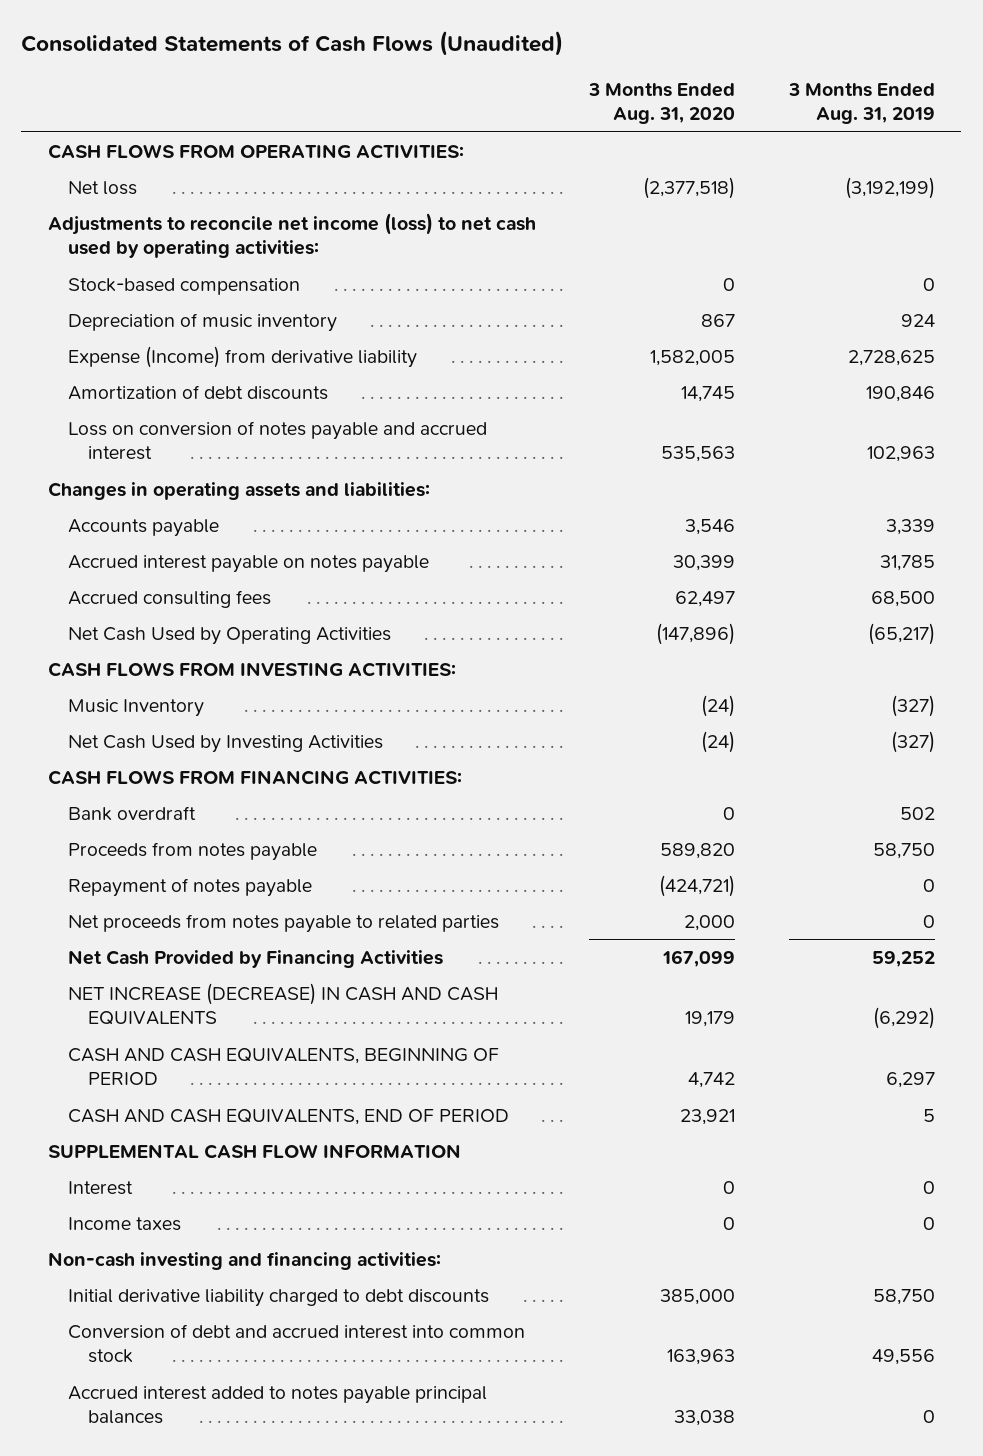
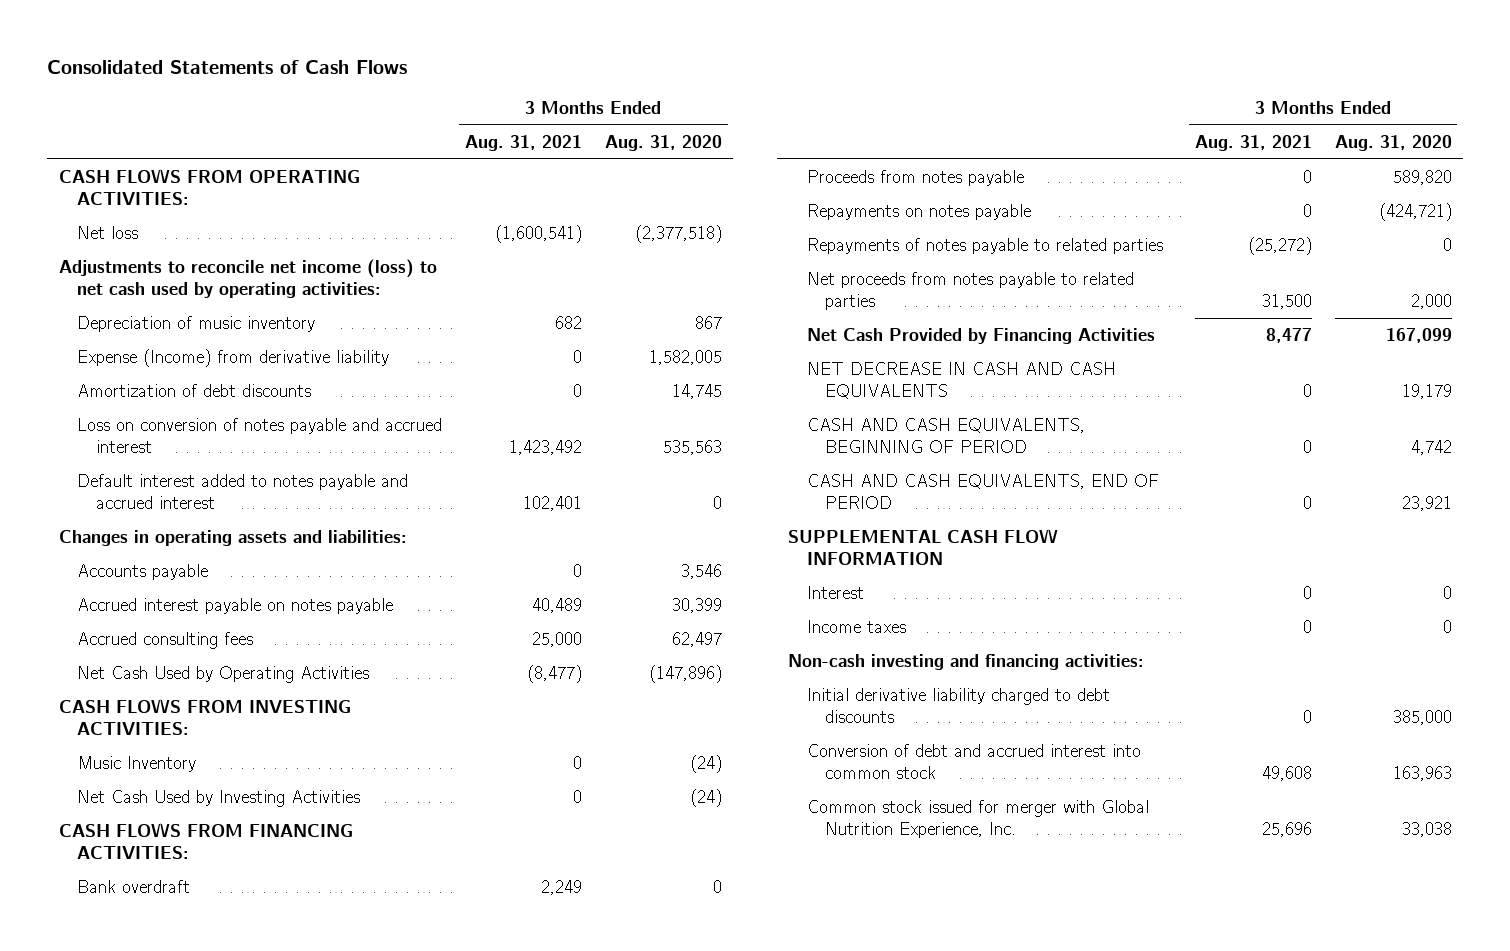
[21,31,564,57] Consolidated Statements of Cash Flows (Unaudited) -> [47,60,408,75] Consolidated Statements of Cash Flows
[787,82,935,124] 3 Months Ended Aug. 31, 2019 -> none
none -> [465,134,583,151] Aug. 31, 2021
[67,277,300,295] Stock-based compensation -> none
none -> [77,473,409,509] Default interest added to notes payable and accrued interest
[67,877,312,897] Repayment of notes payable -> [806,203,1031,220] Repayments on notes payable
none -> [806,237,1163,254] Repayments of notes payable to related parties
[67,982,498,1026] NET INCREASE (DECREASE) IN CASH AND CASH EQUIVALENTS -> [806,361,1116,399] NET DECREASE IN CASH AND CASH EQUIVALENTS
[67,1385,487,1425] Accrued interest added to notes payable principal balances -> [806,799,1149,838] Common stock issued for merger with Global Nutrition Experience, Inc.

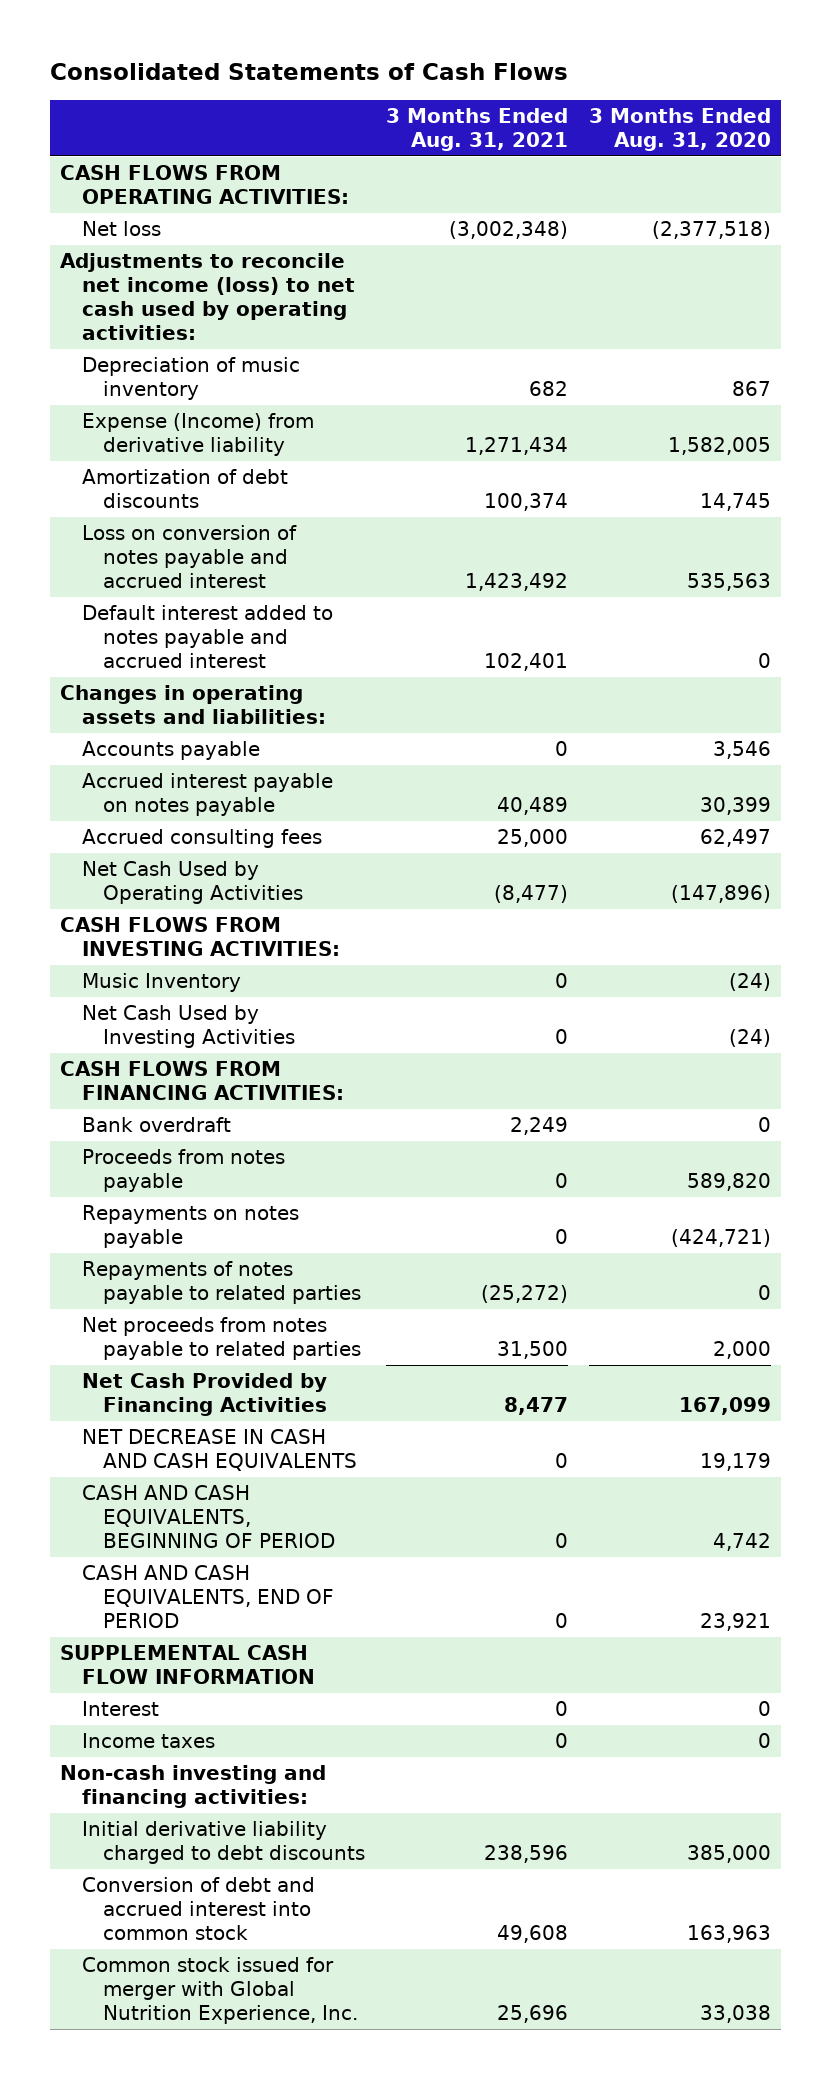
[495,224,583,243] (1,600,541) -> [448,221,568,240] (3,002,348)
[573,349,583,363] 0 -> [464,437,568,456] 1,271,434
[573,383,583,397] 0 -> [483,493,568,512] 100,374
[1302,709,1312,723] 0 -> [483,1845,568,1864] 238,596

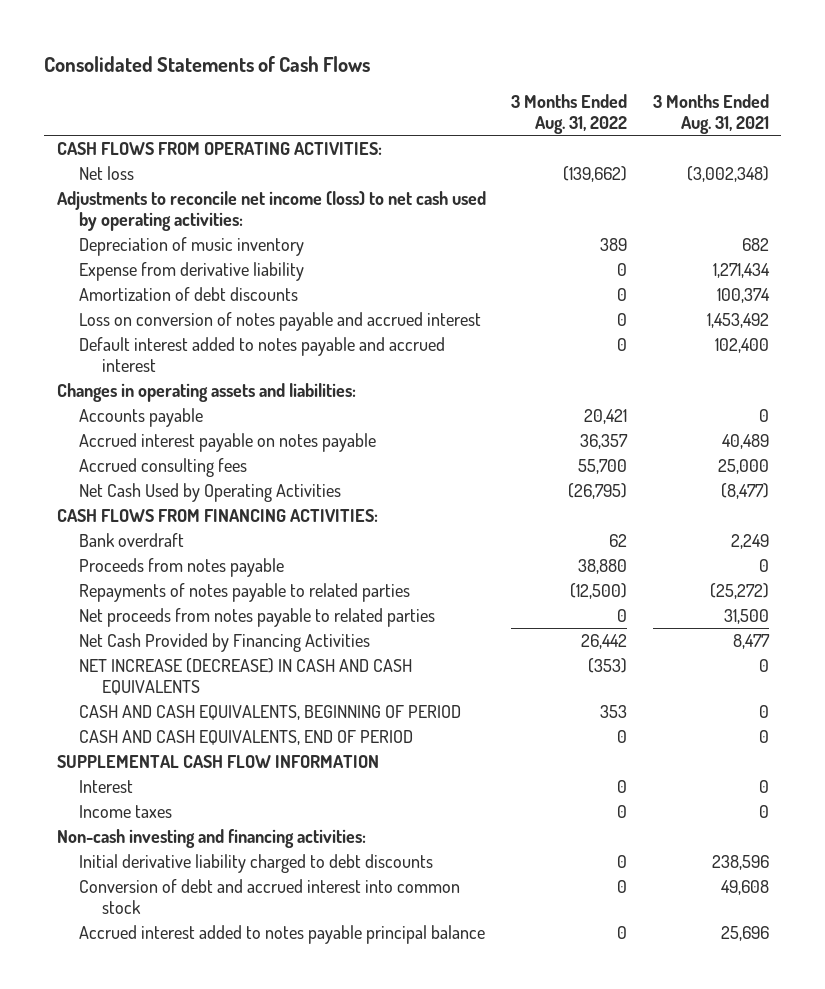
[588,107,771,151] 3 Months Ended Aug. 31, 2020 -> none
none -> [511,94,628,135] 3 Months Ended Aug. 31, 2022
[81,413,314,457] Expense (Income) from derivative liability -> [79,262,305,282] Expense from derivative liability
[464,573,568,592] 1,423,492 -> [706,313,769,329] 1,453,492
[483,653,568,672] 102,401 -> [714,338,769,354] 102,400
[60,917,340,957] CASH FLOWS FROM INVESTING ACTIVITIES: -> none
[81,973,241,993] Music Inventory -> none
[81,1005,295,1049] Net Cash Used by Investing Activities -> none
[81,1205,299,1249] Repayments on notes payable -> none
[81,1429,357,1472] NET DECREASE IN CASH AND CASH EQUIVALENTS -> [79,658,413,695] NET INCREASE (DECREASE) IN CASH AND CASH EQUIVALENTS
[81,1957,358,2025] Common stock issued for merger with Global Nutrition Experience, Inc. -> [79,925,486,945] Accrued interest added to notes payable principal balance

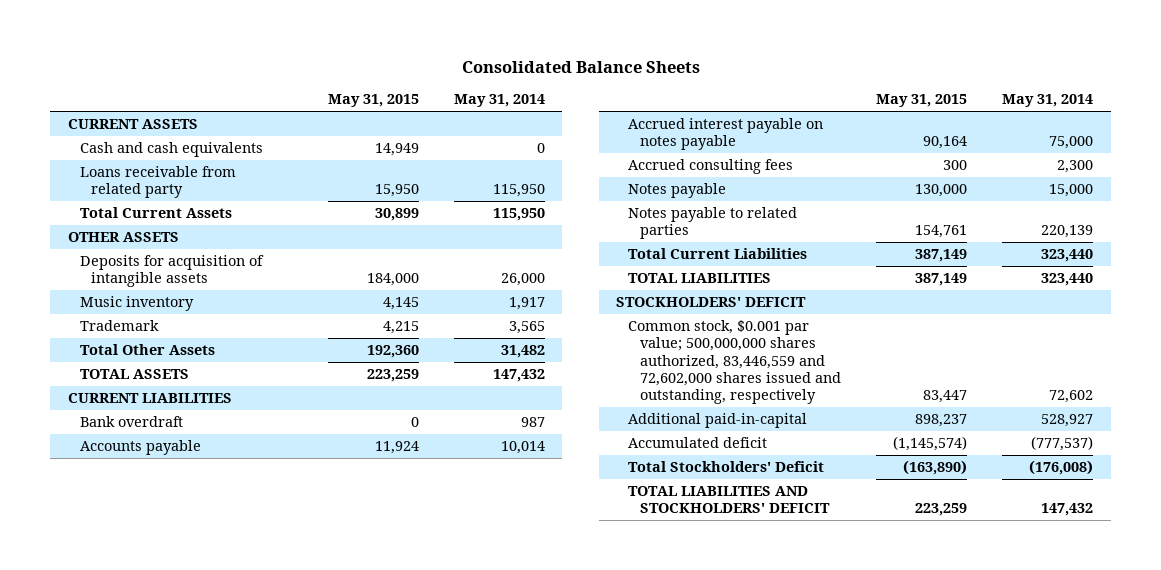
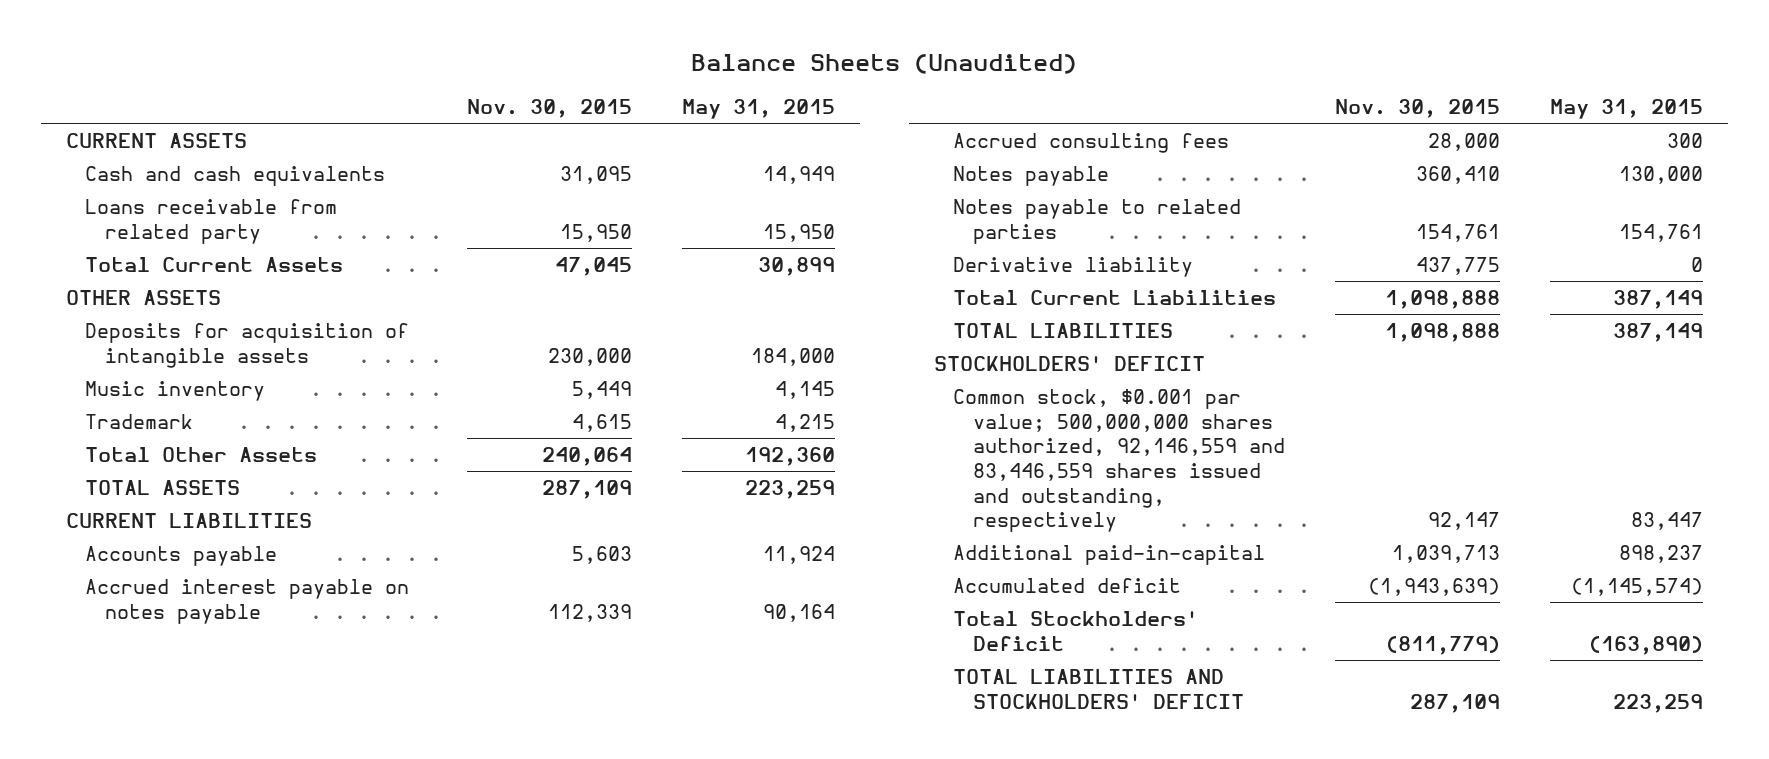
[461,60,700,73] Consolidated Balance Sheets -> [691,53,1078,74] Balance Sheets (Unaudited)
[453,94,545,108] May 31, 2014 -> none
none -> [467,99,633,119] Nov. 30, 2015
[79,416,183,428] Bank overdraft -> none
none -> [953,256,1194,277] Derivative liability
[628,320,841,405] Common stock, $0.001 par value; 500,000,000 shares authorized, 83,446,559 and 72,602,000 shares issued and outstanding, respectively -> [953,388,1286,533] Common stock, $0.001 par value; 500,000,000 shares authorized, 92,146,559 and 83,446,559 shares issued and outstanding, respectively

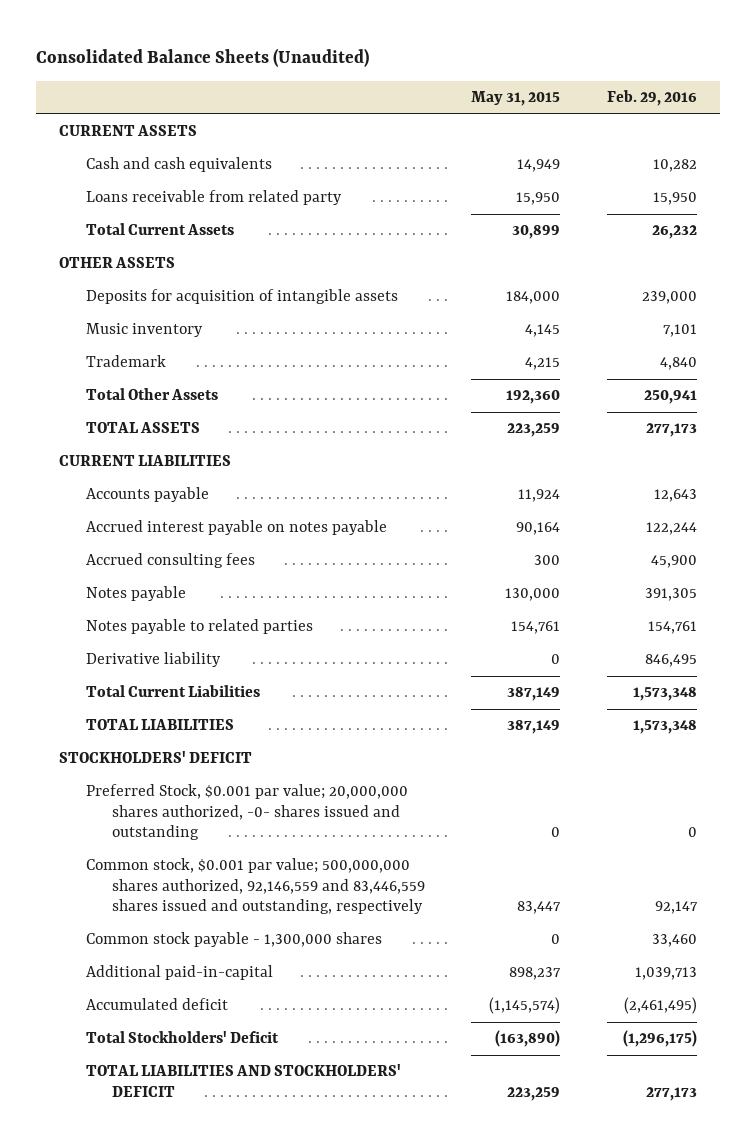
[691,53,1078,74] Balance Sheets (Unaudited) -> [35,48,369,68] Consolidated Balance Sheets (Unaudited)
[467,99,633,119] Nov. 30, 2015 -> none
none -> [606,90,697,107] Feb. 29, 2016
none -> [85,784,408,841] Preferred Stock, $0.001 par value; 20,000,000 shares authorized, -0- shares issued and outstanding
none -> [85,932,382,948] Common stock payable - 1,300,000 shares

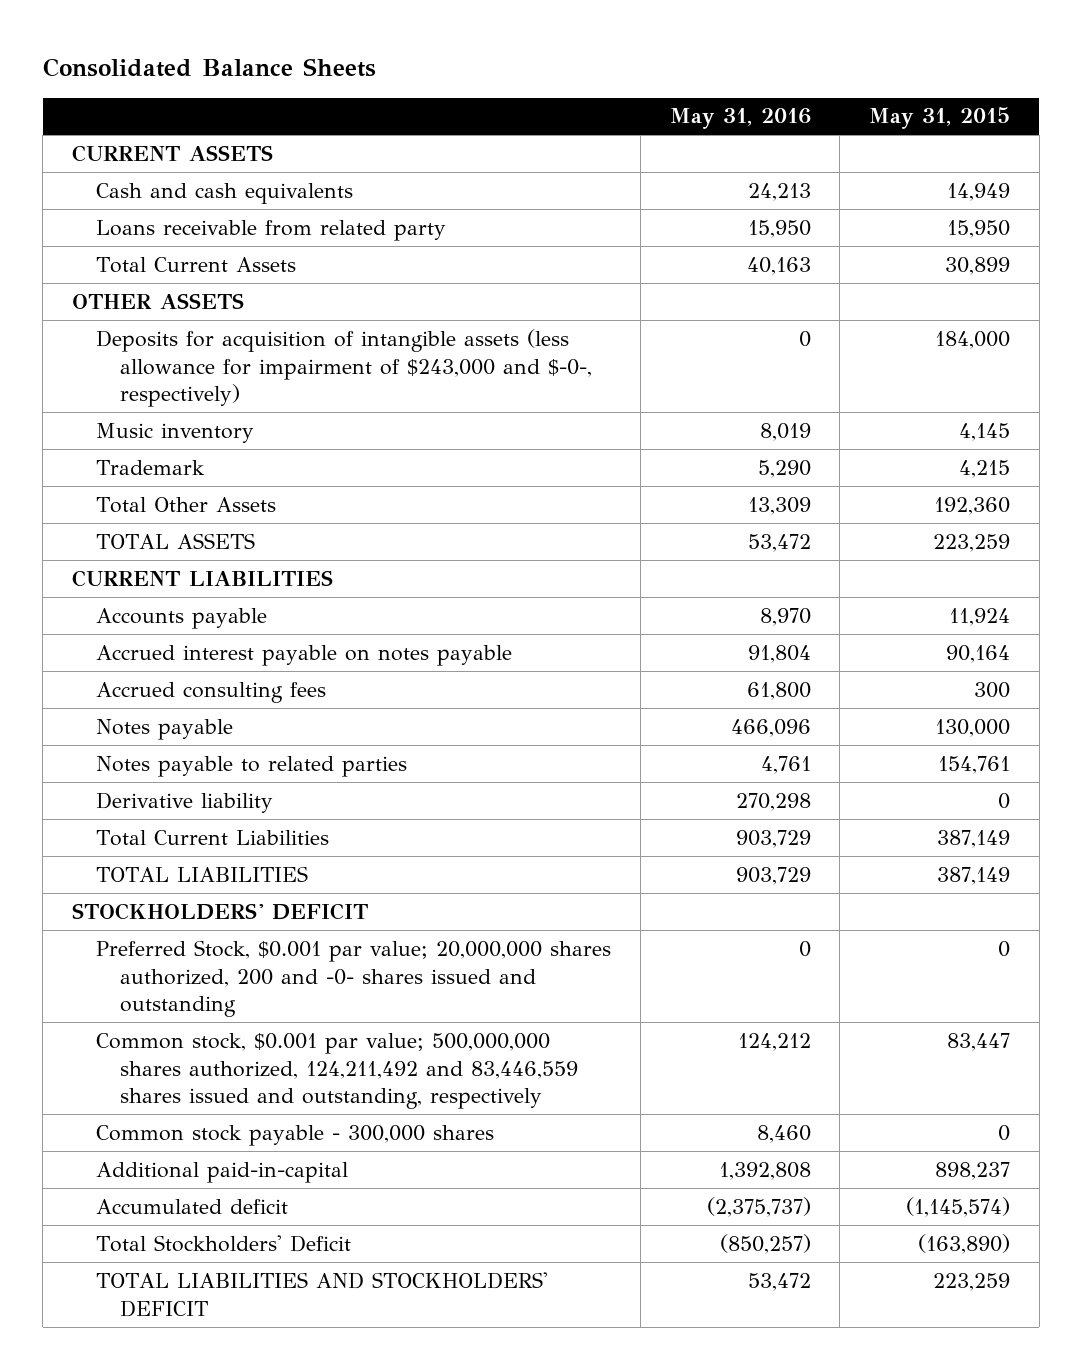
[35,48,369,68] Consolidated Balance Sheets (Unaudited) -> [42,58,376,78] Consolidated Balance Sheets
[606,90,697,107] Feb. 29, 2016 -> none
none -> [669,108,811,130] May 31, 2016
[85,289,398,305] Deposits for acquisition of intangible assets -> [96,328,593,408] Deposits for acquisition of intangible assets (less allowance for impairment of $243,000 and $-0-, respectively)
[85,784,408,841] Preferred Stock, $0.001 par value; 20,000,000 shares authorized, -0- shares issued and outstanding -> [96,939,612,1018] Preferred Stock, $0.001 par value; 20,000,000 shares authorized, 200 and -0- shares issued and outstanding
[85,858,425,915] Common stock, $0.001 par value; 500,000,000 shares authorized, 92,146,559 and 83,446,559 shares issued and outstanding, respectively -> [96,1032,579,1110] Common stock, $0.001 par value; 500,000,000 shares authorized, 124,211,492 and 83,446,559 shares issued and outstanding, respectively
[85,932,382,948] Common stock payable - 1,300,000 shares -> [96,1124,495,1146] Common stock payable - 300,000 shares

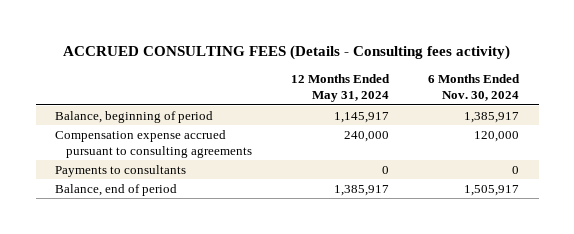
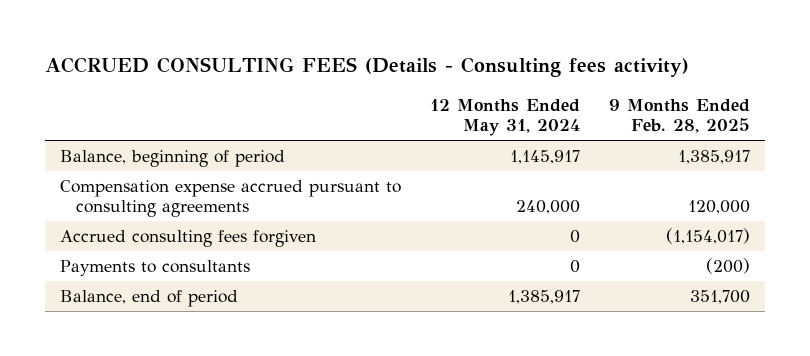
[427,74,520,102] 6 Months Ended Nov. 30, 2024 -> none
none -> [609,98,751,134] 9 Months Ended Feb. 28, 2025
none -> [59,229,316,247] Accrued consulting fees forgiven

